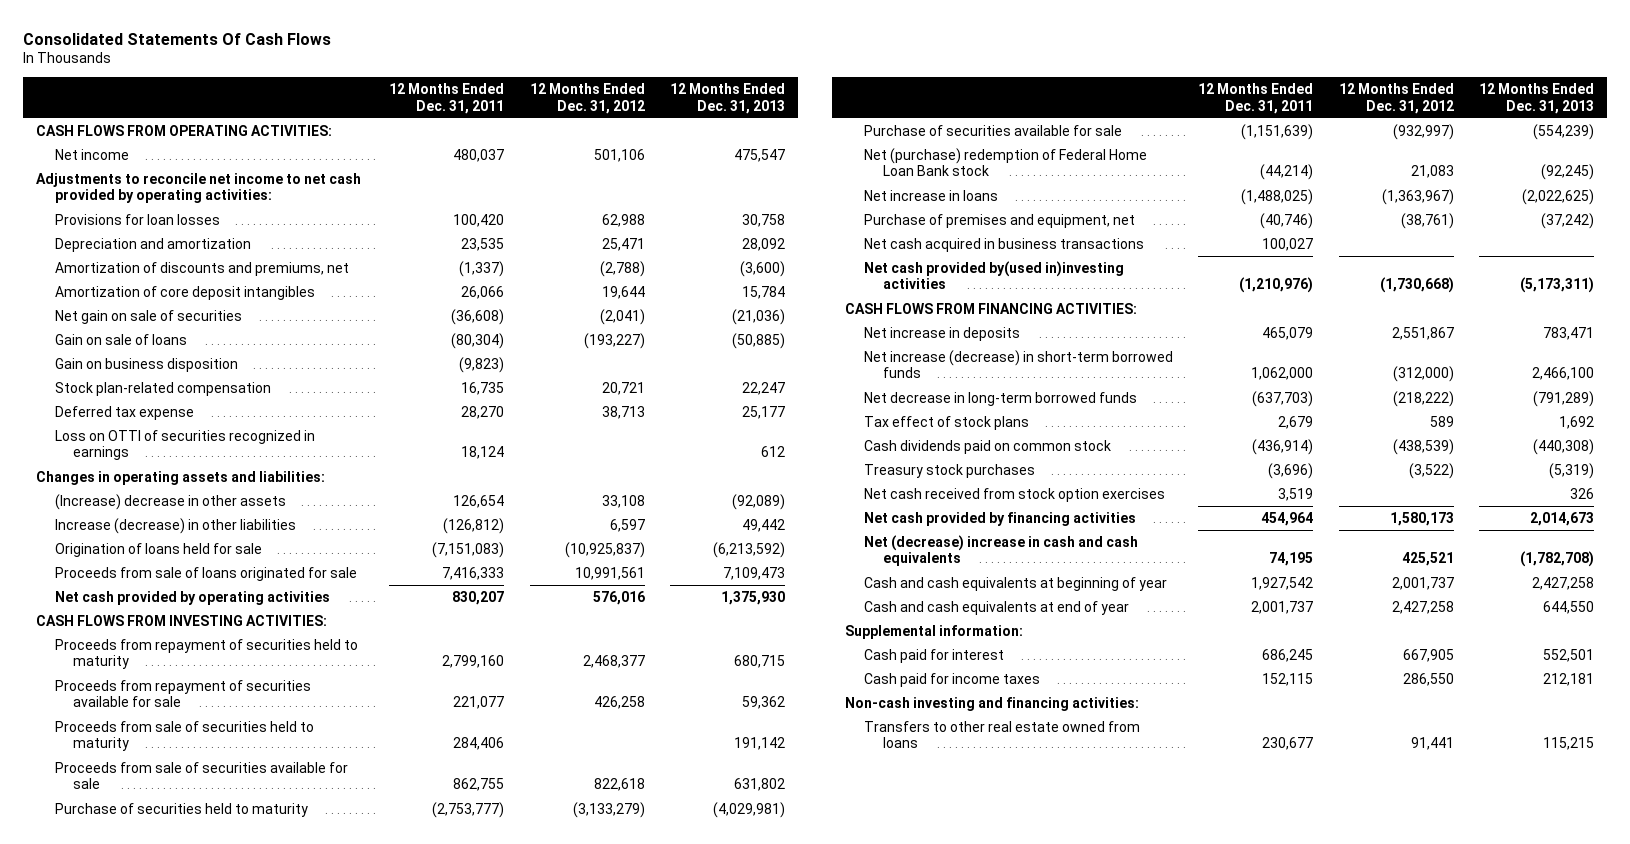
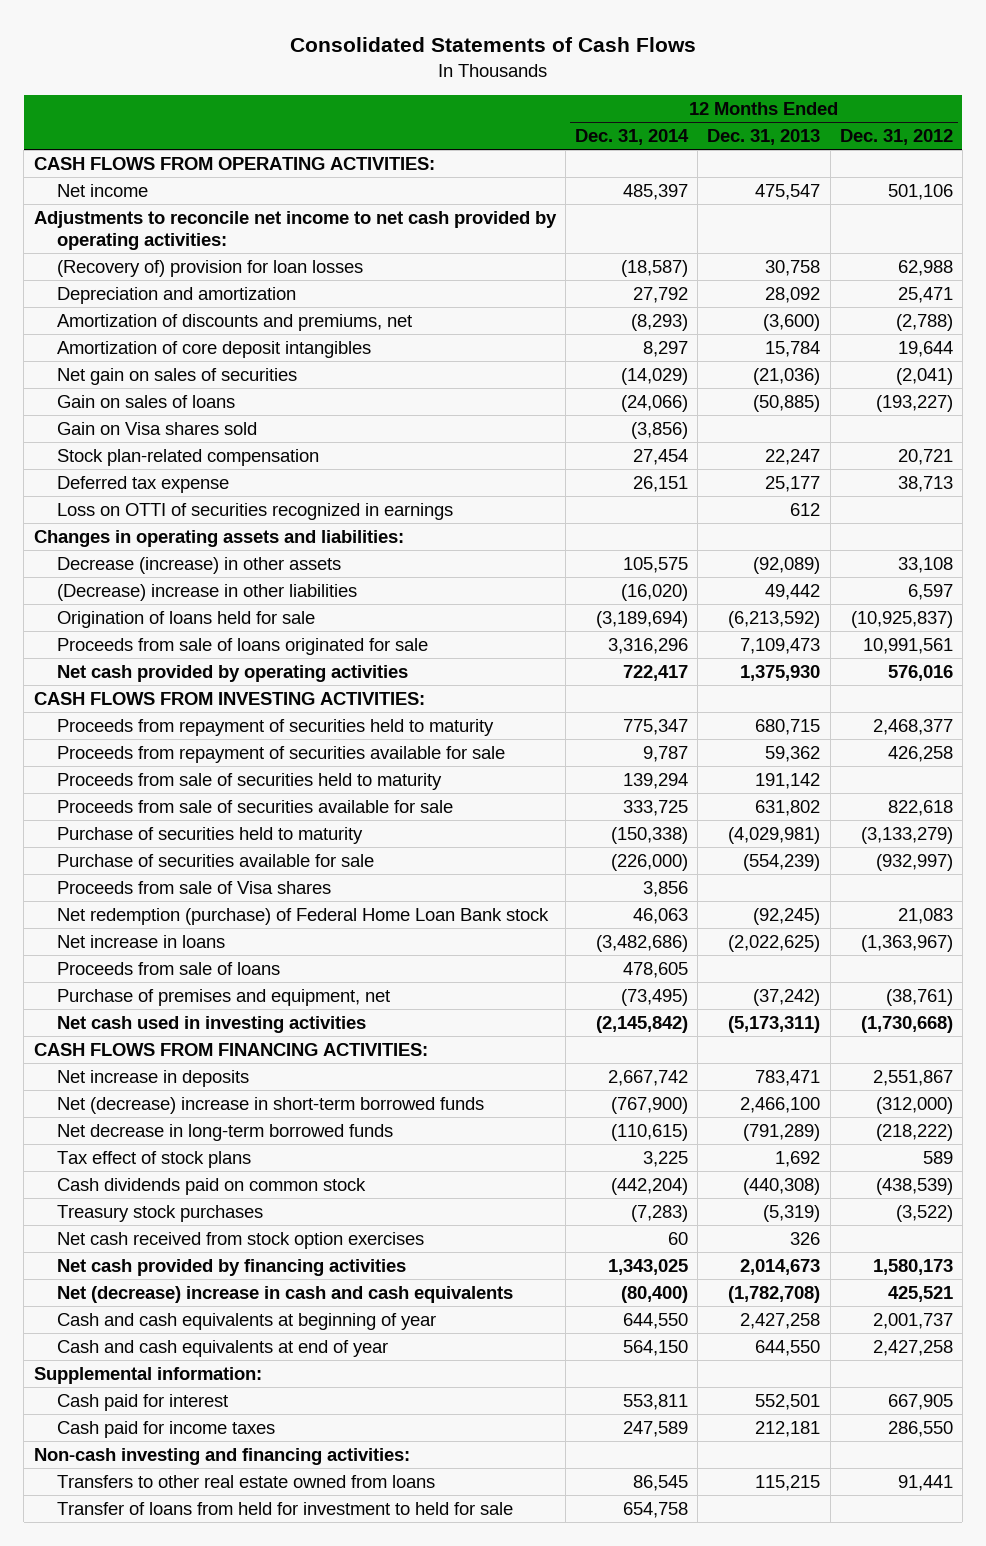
[23,32,332,45] Consolidated Statements Of Cash Flows -> [290,37,697,53] Consolidated Statements of Cash Flows
[389,83,505,114] 12 Months Ended Dec. 31, 2011 -> none
none -> [574,129,689,146] Dec. 31, 2014
[54,214,220,226] Provisions for loan losses -> [57,259,364,277] (Recovery of) provision for loan losses
[54,358,238,373] Gain on business disposition -> none
[54,310,242,325] Net gain on sale of securities -> [57,367,298,385] Net gain on sales of securities
[54,334,187,346] Gain on sale of loans -> [57,394,236,408] Gain on sales of loans
none -> [57,421,258,435] Gain on Visa shares sold
[54,494,286,511] (Increase) decrease in other assets -> [57,556,342,574] Decrease (increase) in other assets
[54,518,296,535] Increase (decrease) in other liabilities -> [57,583,358,601] (Decrease) increase in other liabilities
none -> [57,880,332,894] Proceeds from sale of Visa shares
[863,148,1147,177] Net (purchase) redemption of Federal Home Loan Bank stock -> [57,907,550,925] Net redemption (purchase) of Federal Home Loan Bank stock
none -> [57,961,281,975] Proceeds from sale of loans
[863,238,1144,253] Net cash acquired in business transactions -> none
[863,261,1124,290] Net cash provided by(used in)investing activities -> [57,1015,367,1033] Net cash used in investing activities
[863,350,1173,379] Net increase (decrease) in short-term borrowed funds -> [57,1096,485,1114] Net (decrease) increase in short-term borrowed funds
none -> [57,1501,514,1515] Transfer of loans from held for investment to held for sale

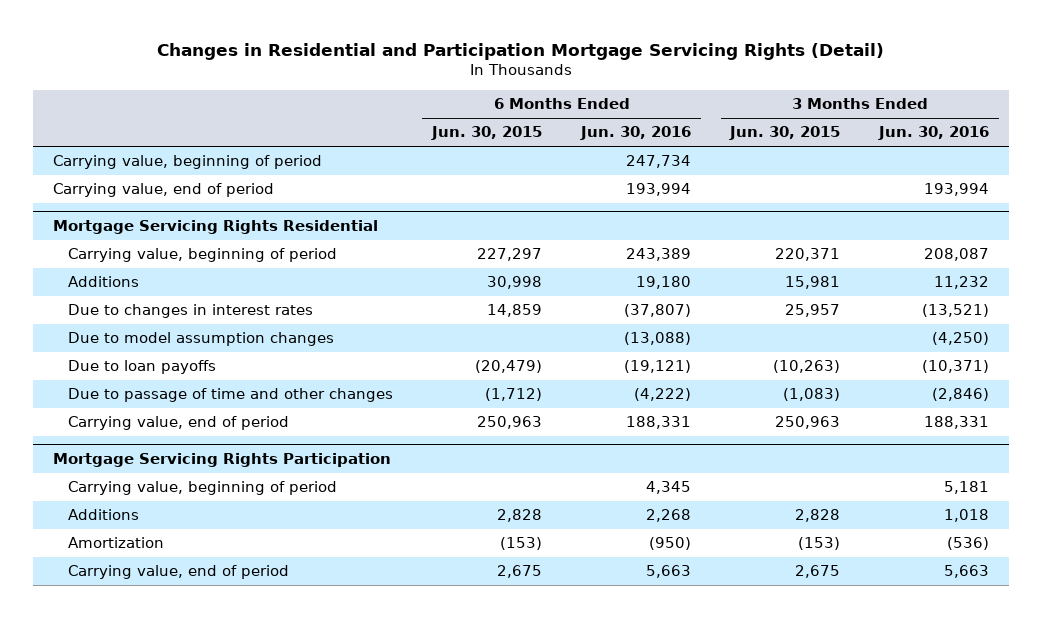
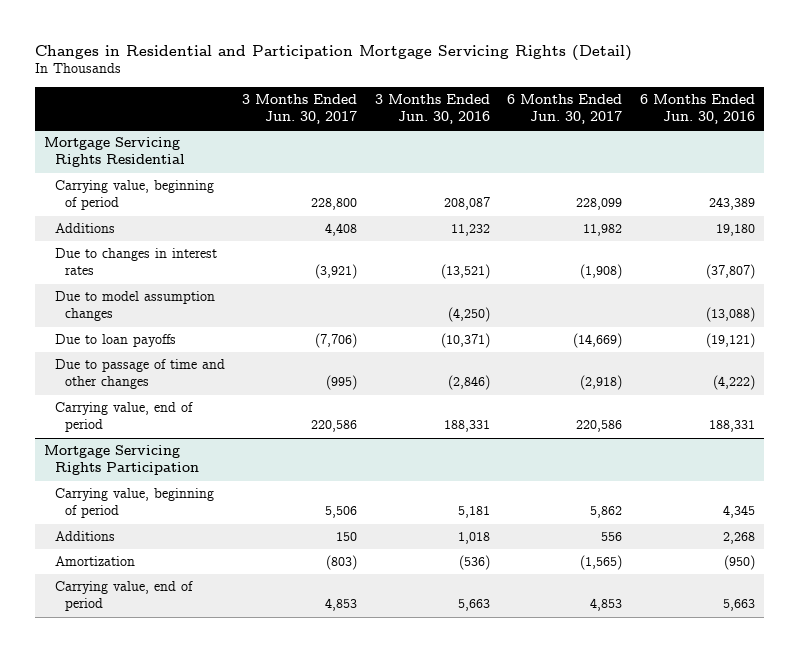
[431,126,543,141] Jun. 30, 2015 -> none
[729,126,841,141] Jun. 30, 2015 -> none
none -> [242,93,358,125] 3 Months Ended Jun. 30, 2017
none -> [507,93,623,125] 6 Months Ended Jun. 30, 2017
[52,155,322,170] Carrying value, beginning of period -> none
[52,183,274,198] Carrying value, end of period -> none

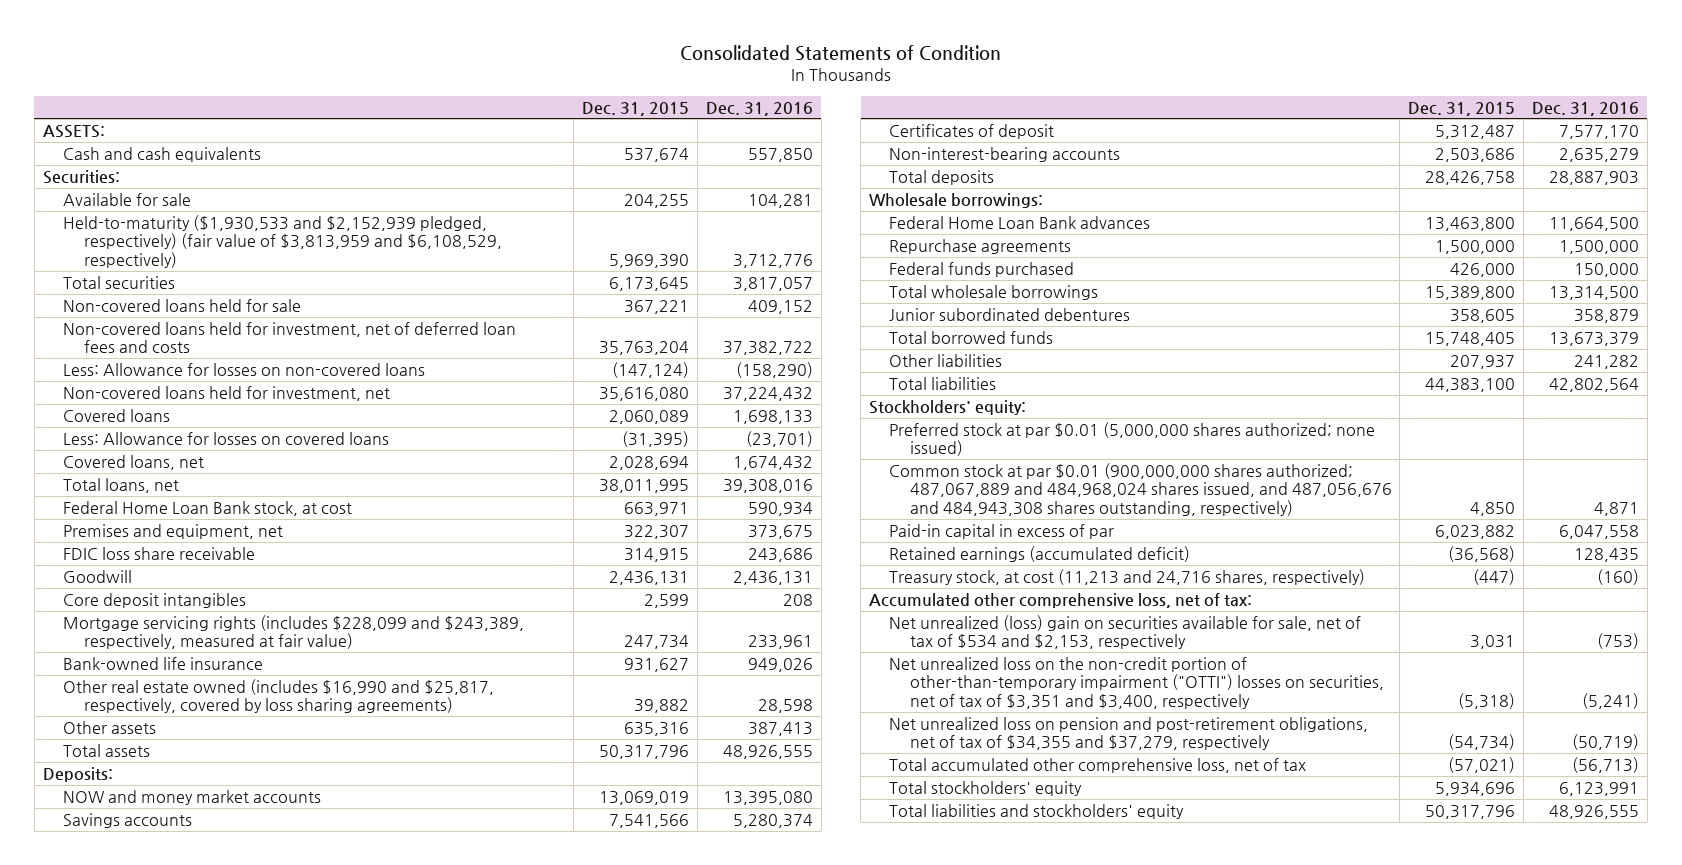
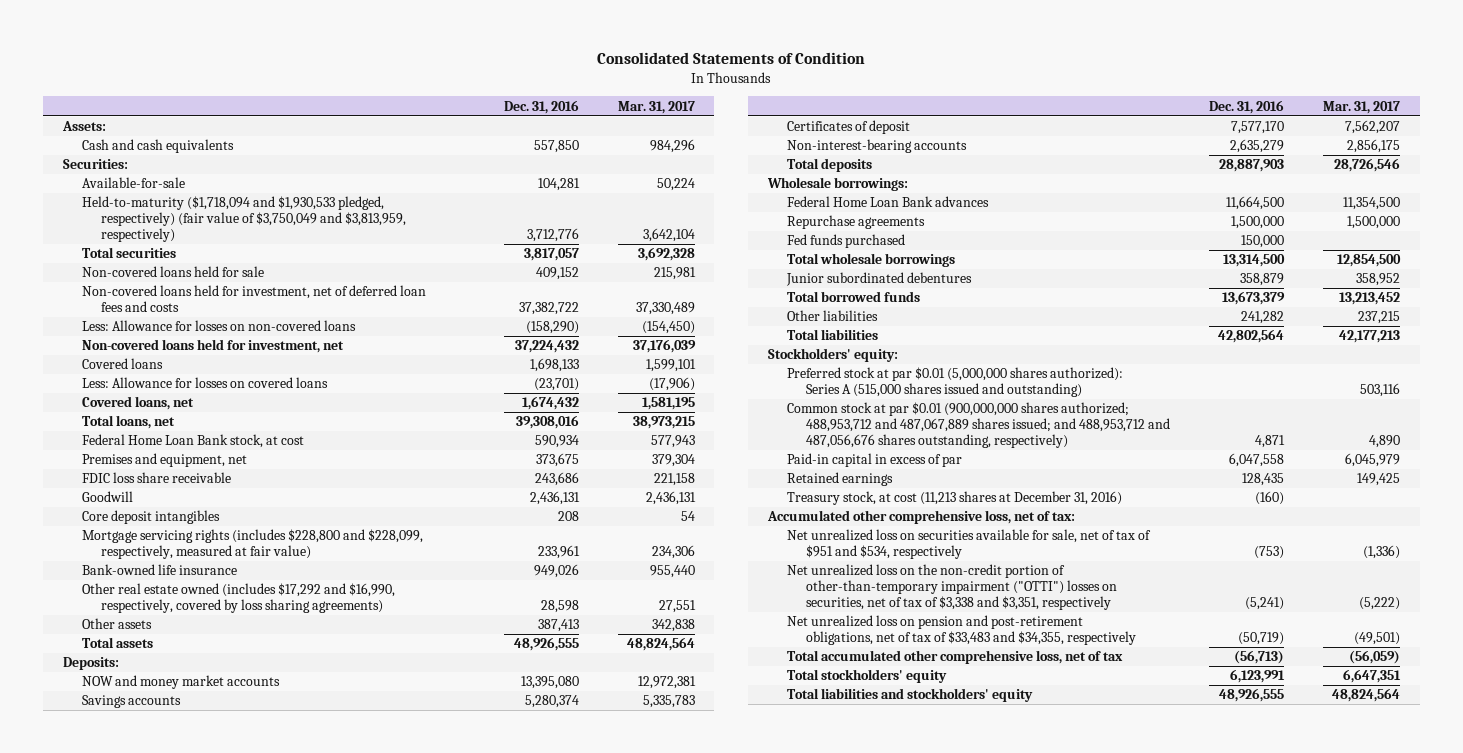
[582,101,690,116] Dec. 31, 2015 -> none
none -> [617,100,695,114] Mar. 31, 2017
[42,124,105,138] ASSETS: -> [61,121,106,132] Assets:
[63,192,192,206] Available for sale -> [81,177,185,189] Available-for-sale
[63,214,502,268] Held-to-maturity ($1,930,533 and $2,152,939 pledged, respectively) (fair value of $3,813,959 and $6,108,529, respectively) -> [81,196,406,243] Held-to-maturity ($1,718,094 and $1,930,533 pledged, respectively) (fair value of $3,750,049 and $3,813,959, respectively)
[63,614,525,650] Mortgage servicing rights (includes $228,099 and $243,389, respectively, measured at fair value) -> [81,529,423,560] Mortgage servicing rights (includes $228,800 and $228,099, respectively, measured at fair value)
[63,678,495,714] Other real estate owned (includes $16,990 and $25,817, respectively, covered by loss sharing agreements) -> [81,583,395,614] Other real estate owned (includes $17,292 and $16,990, respectively, covered by loss sharing agreements)
[889,261,1075,277] Federal funds purchased -> [787,234,906,249] Fed funds purchased
[889,421,1376,457] Preferred stock at par $0.01 (5,000,000 shares authorized; none issued) -> [787,367,1124,398] Preferred stock at par $0.01 (5,000,000 shares authorized): Series A (515,000 shares issued and outstanding)
[889,462,1392,516] Common stock at par $0.01 (900,000,000 shares authorized; 487,067,889 and 484,968,024 shares issued, and 487,056,676 and 484,943,308 shares outstanding, respectively) -> [787,402,1171,449] Common stock at par $0.01 (900,000,000 shares authorized; 488,953,712 and 487,067,889 shares issued; and 488,953,712 and 487,056,676 shares outstanding, respectively)
[889,545,1191,562] Retained earnings (accumulated deficit) -> [787,472,894,487] Retained earnings
[889,568,1366,585] Treasury stock, at cost (11,213 and 24,716 shares, respectively) -> [787,491,1123,506] Treasury stock, at cost (11,213 shares at December 31, 2016)
[889,614,1362,650] Net unrealized (loss) gain on securities available for sale, net of tax of $534 and $2,153, respectively -> [787,529,1152,560] Net unrealized loss on securities available for sale, net of tax of $951 and $534, respectively
[889,656,1384,709] Net unrealized loss on the non-credit portion of other-than-temporary impairment ("OTTI") losses on securities, net of tax of $3,351 and $3,400, respectively -> [787,564,1118,611] Net unrealized loss on the non-credit portion of other-than-temporary impairment ("OTTI") losses on securities, net of tax of $3,338 and $3,351, respectively
[889,716,1369,751] Net unrealized loss on pension and post-retirement obligations, net of tax of $34,355 and $37,279, respectively -> [787,615,1137,646] Net unrealized loss on pension and post-retirement obligations, net of tax of $33,483 and $34,355, respectively

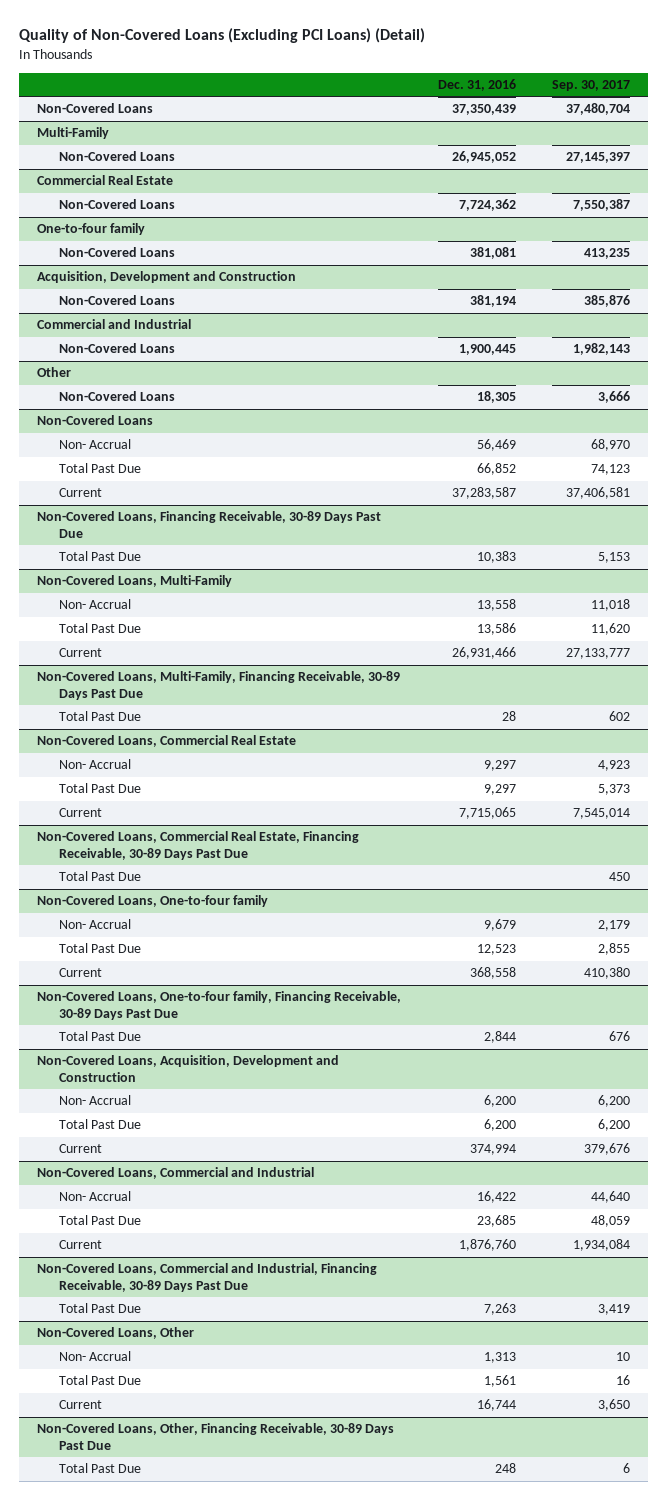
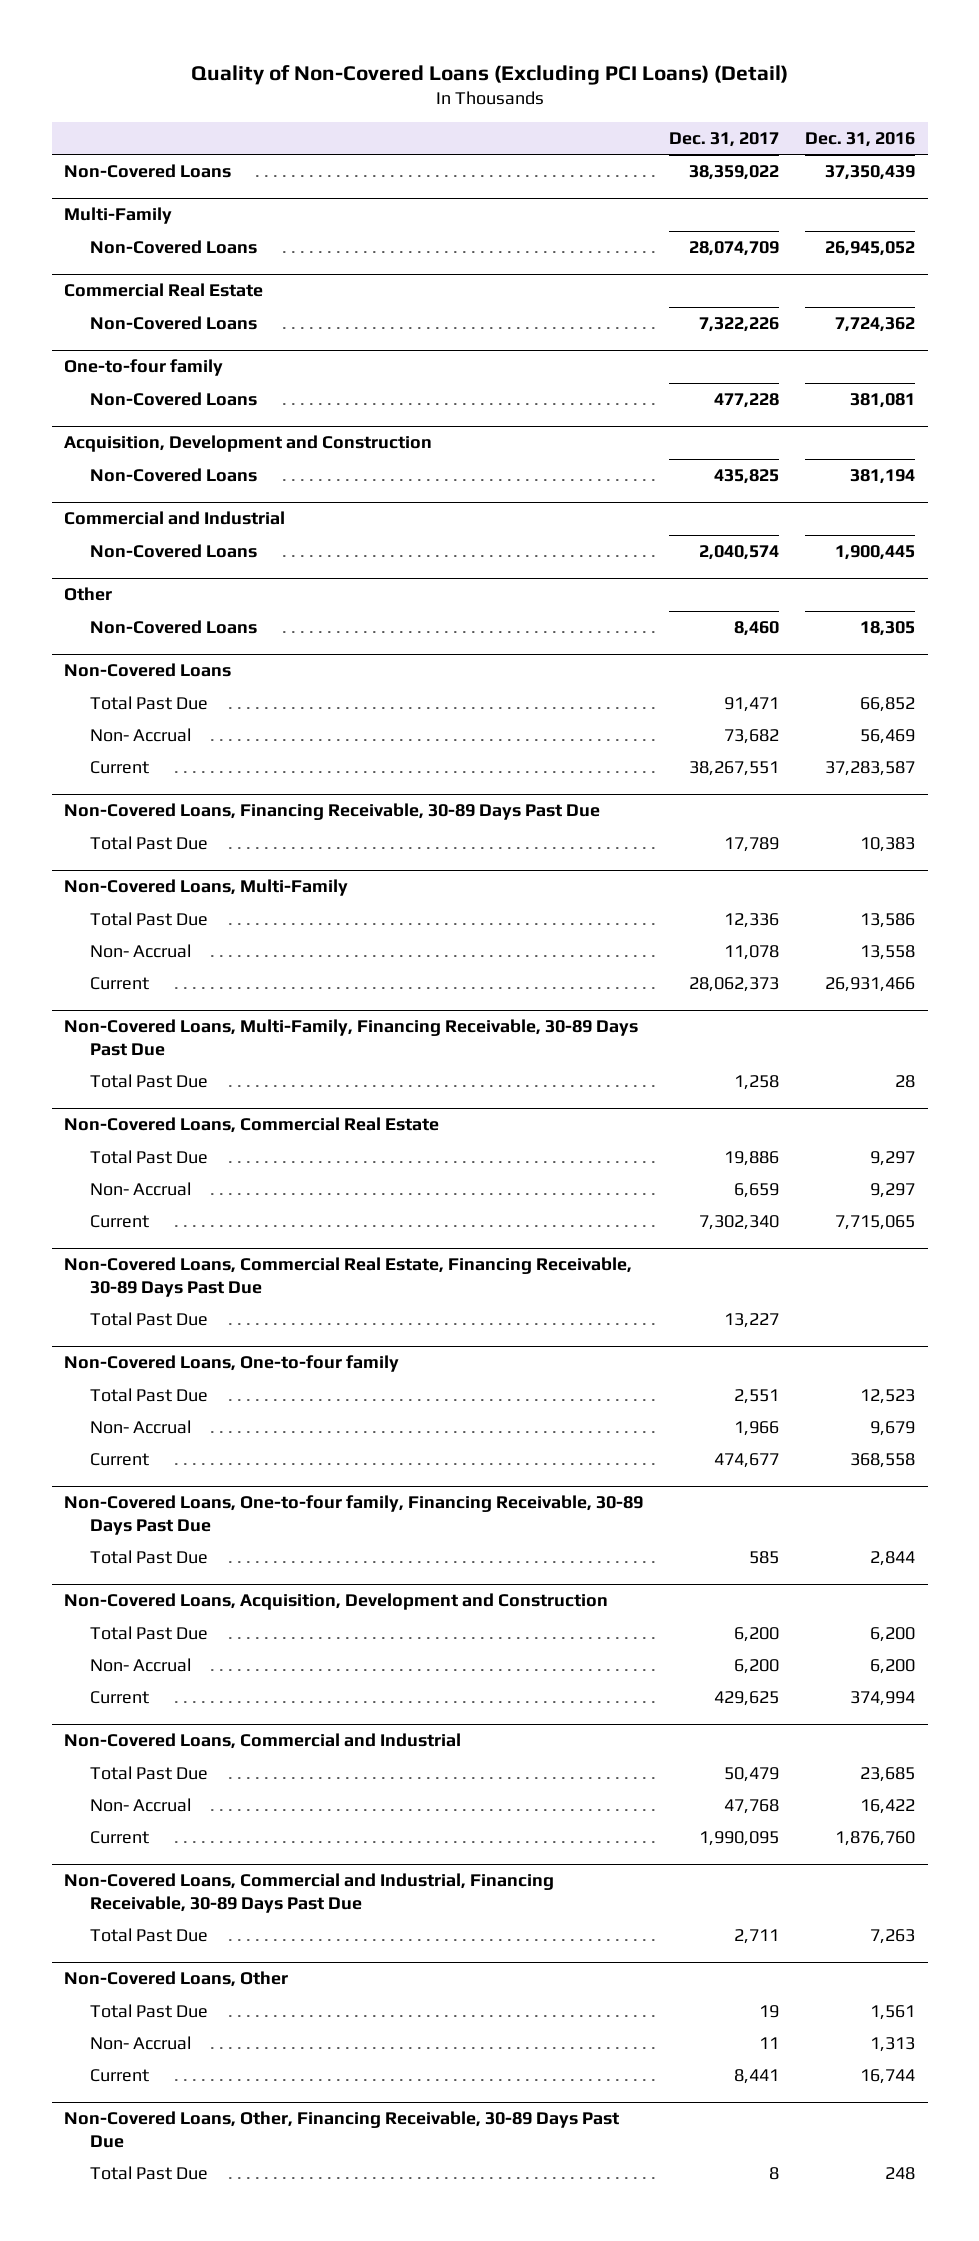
[551,80,630,92] Sep. 30, 2017 -> none
none -> [669,132,780,148] Dec. 31, 2017
[58,439,131,450] Non- Accrual -> [89,728,191,743] Non- Accrual
[58,599,131,610] Non- Accrual -> [89,944,191,959] Non- Accrual
[58,759,131,770] Non- Accrual -> [89,1182,191,1197] Non- Accrual
[58,919,131,930] Non- Accrual -> [89,1420,191,1435] Non- Accrual
[58,1095,131,1106] Non- Accrual -> [89,1658,191,1673] Non- Accrual
[58,1191,131,1202] Non- Accrual -> [89,1798,191,1813] Non- Accrual
[58,1351,131,1362] Non- Accrual -> [89,2036,191,2051] Non- Accrual

